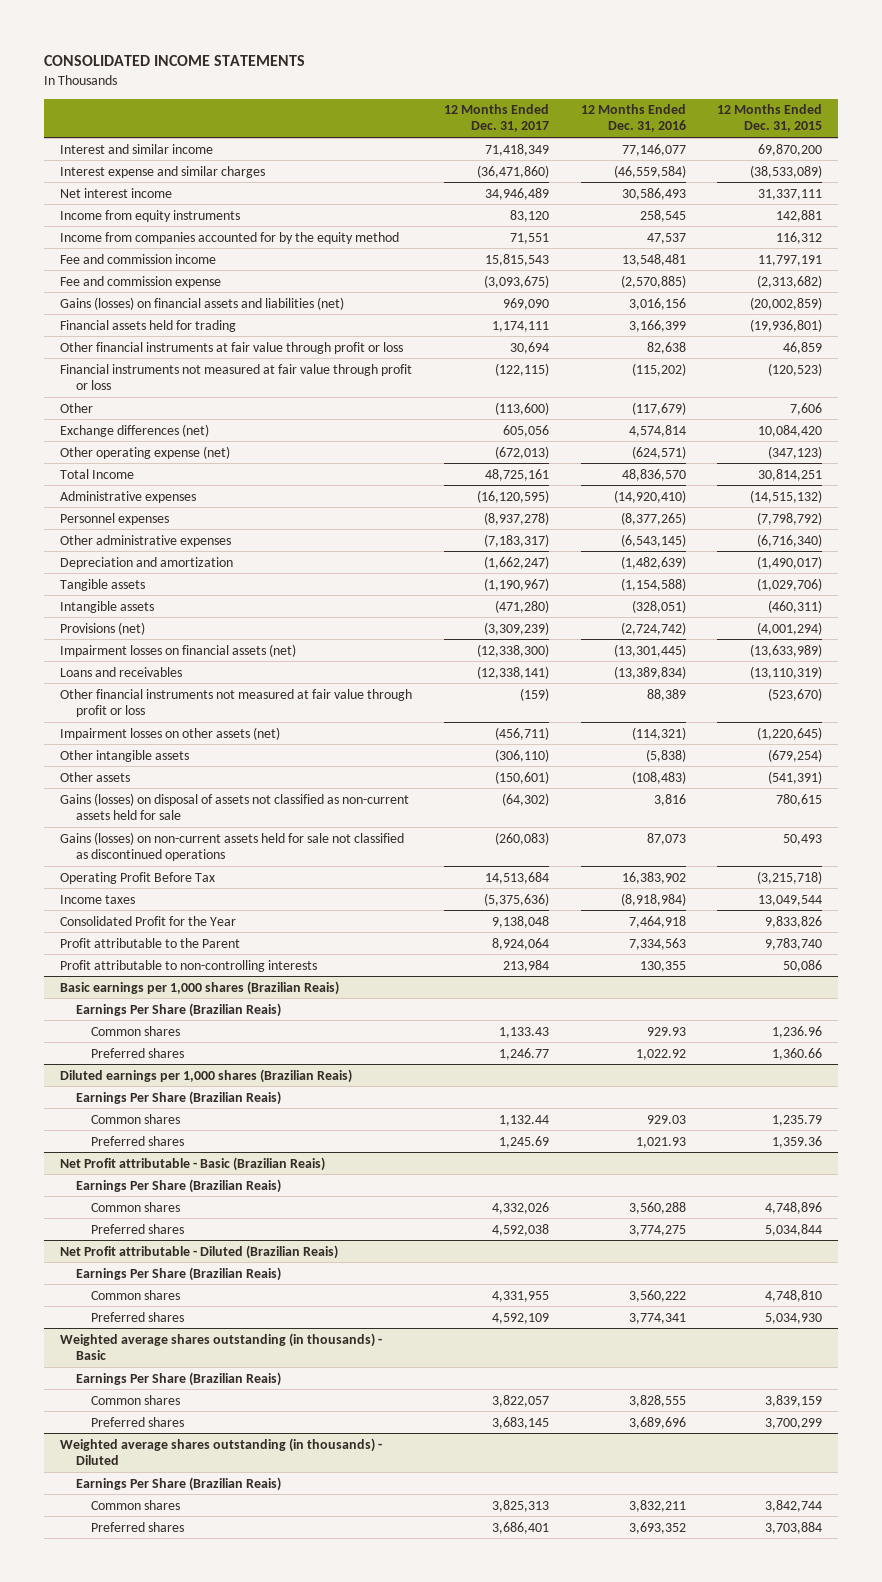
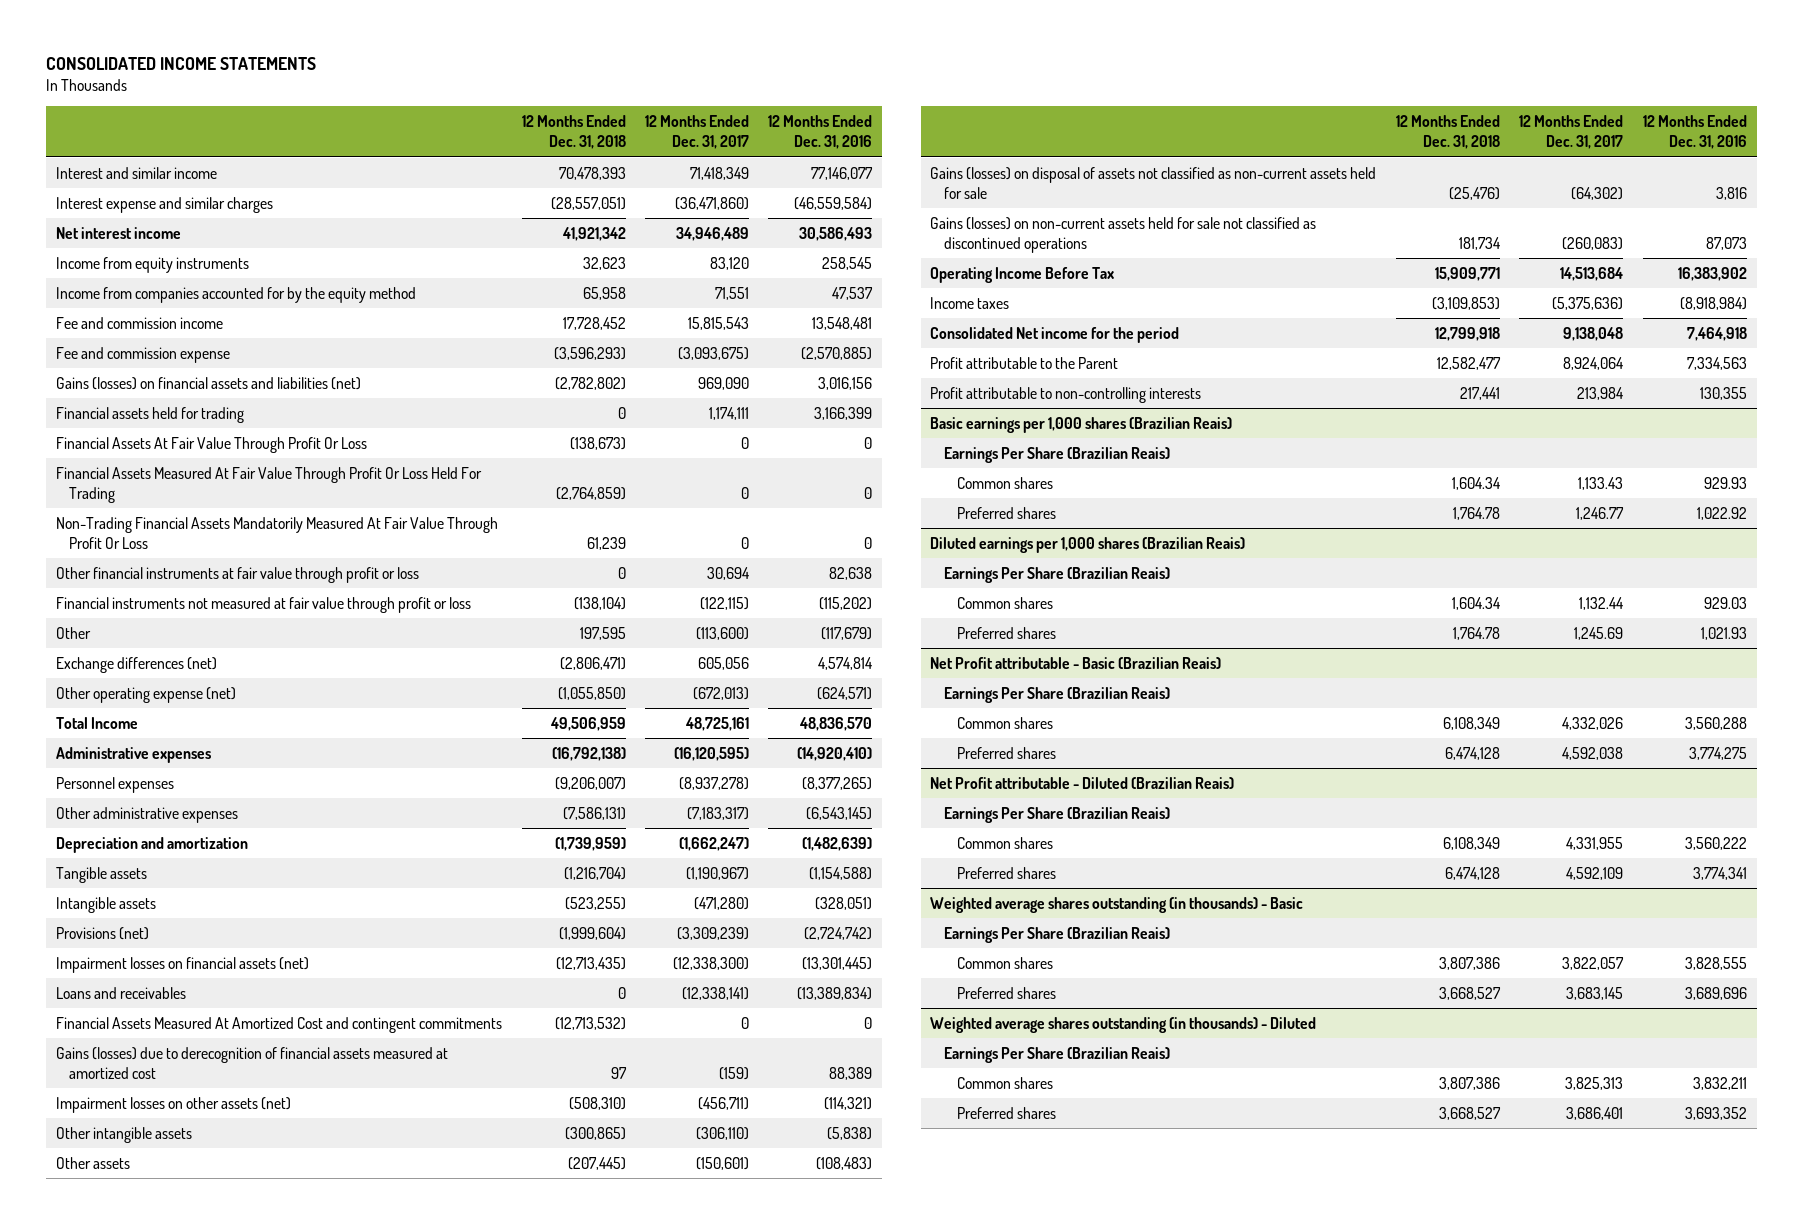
[717,104,823,133] 12 Months Ended Dec. 31, 2015 -> none
none -> [521,115,626,150] 12 Months Ended Dec. 31, 2018
none -> [56,436,368,453] Financial Assets At Fair Value Through Profit Or Loss
none -> [56,466,483,503] Financial Assets Measured At Fair Value Through Profit Or Loss Held For Trading
none -> [56,516,499,549] Non-Trading Financial Assets Mandatorily Measured At Fair Value Through Profit Or Loss
none -> [56,1016,503,1033] Financial Assets Measured At Amortized Cost and contingent commitments
[60,688,413,717] Other financial instruments not measured at fair value through profit or loss -> [56,1046,449,1079] Gains (losses) due to derecognition of financial assets measured at amortized cost
[60,871,216,884] Operating Profit Before Tax -> [930,266,1115,283] Operating Income Before Tax
[60,915,237,926] Consolidated Profit for the Year -> [930,326,1180,343] Consolidated Net income for the period

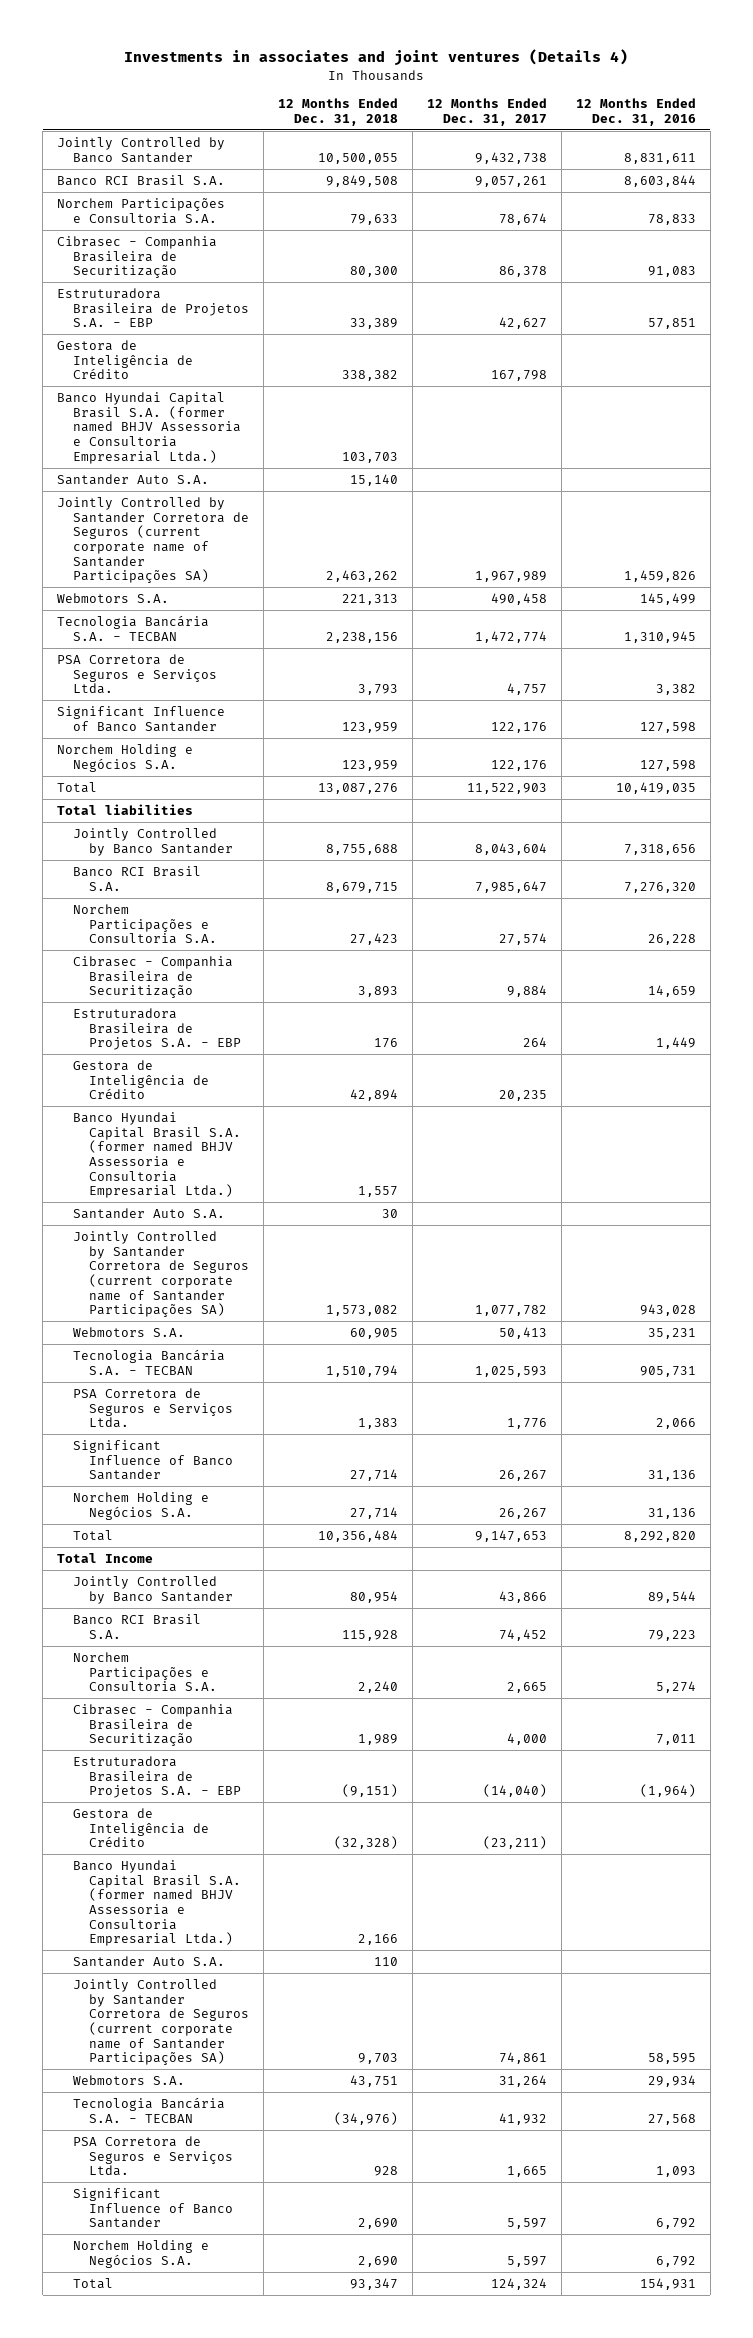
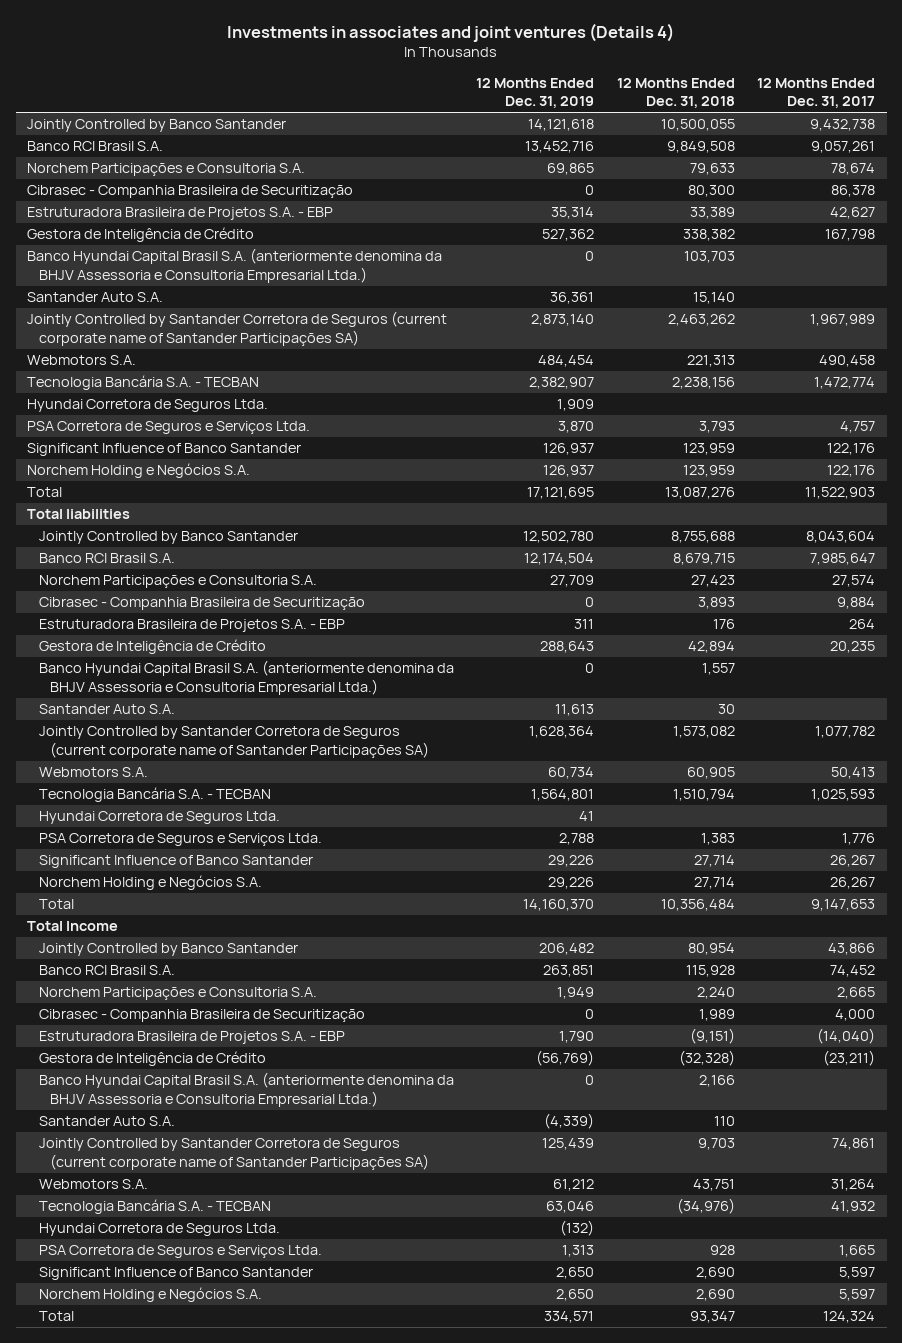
[575,98,696,126] 12 Months Ended Dec. 31, 2016 -> none
none -> [476,77,595,109] 12 Months Ended Dec. 31, 2019
[57,391,241,464] Banco Hyundai Capital Brasil S.A. (former named BHJV Assessoria e Consultoria Empresarial Ltda.) -> [27,248,443,283] Banco Hyundai Capital Brasil S.A. (anteriormente denomina da BHJV Assessoria e Consultoria Empresarial Ltda.)
none -> [27,399,269,413] Hyundai Corretora de Seguros Ltda.
[72,1111,241,1199] Banco Hyundai Capital Brasil S.A. (former named BHJV Assessoria e Consultoria Empresarial Ltda.) -> [38,660,454,695] Banco Hyundai Capital Brasil S.A. (anteriormente denomina da BHJV Assessoria e Consultoria Empresarial Ltda.)
none -> [38,811,280,825] Hyundai Corretora de Seguros Ltda.
[72,1859,241,1947] Banco Hyundai Capital Brasil S.A. (former named BHJV Assessoria e Consultoria Empresarial Ltda.) -> [38,1072,454,1107] Banco Hyundai Capital Brasil S.A. (anteriormente denomina da BHJV Assessoria e Consultoria Empresarial Ltda.)
none -> [38,1223,280,1237] Hyundai Corretora de Seguros Ltda.

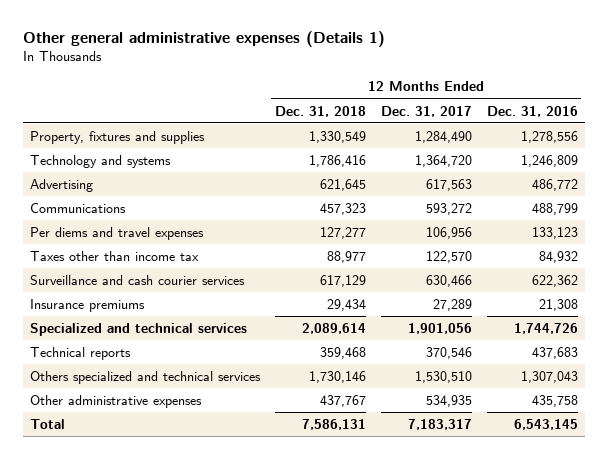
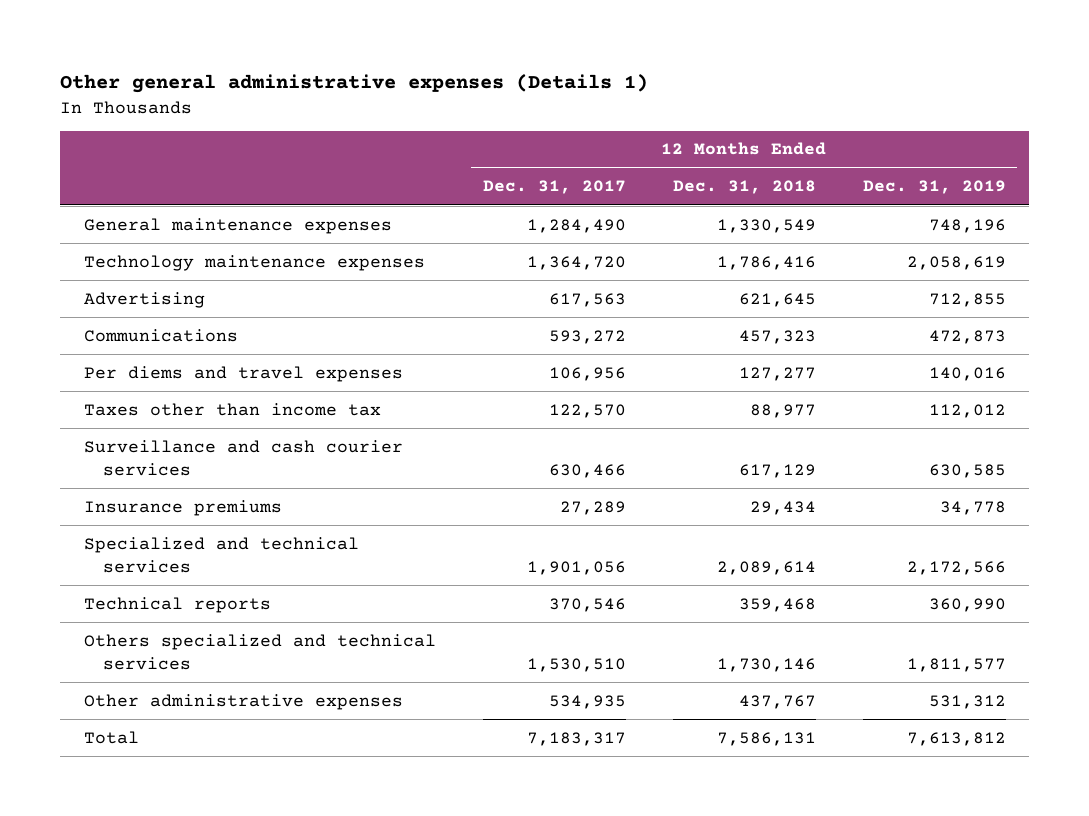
[486,105,578,117] Dec. 31, 2016 -> none
none -> [862,180,1006,195] Dec. 31, 2019
[30,130,206,144] Property, fixtures and supplies -> [83,217,392,234] General maintenance expenses
[30,154,172,168] Technology and systems -> [83,254,425,271] Technology maintenance expenses

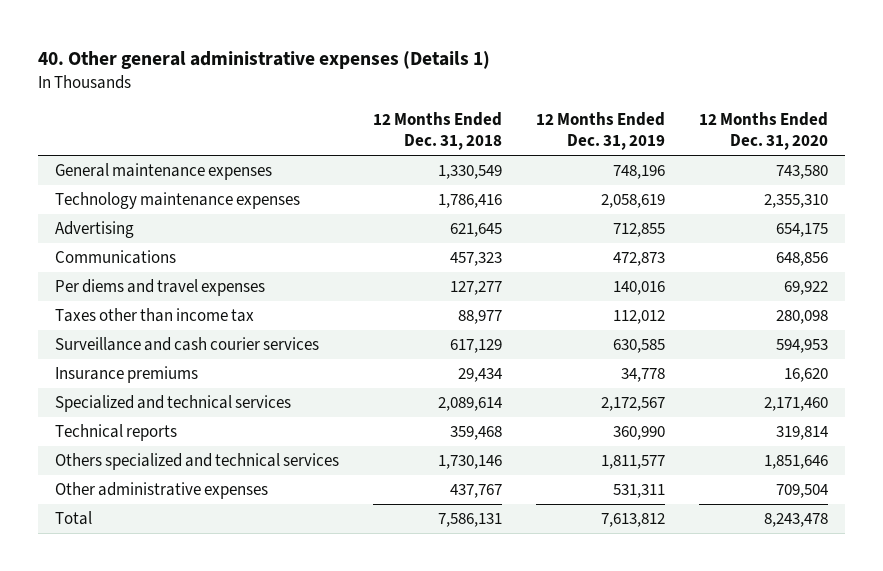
[60,74,649,94] Other general administrative expenses (Details 1) -> [38,50,491,69] 40. Other general administrative expenses (Details 1)
[482,180,626,195] Dec. 31, 2017 -> none
none -> [699,112,829,151] 12 Months Ended Dec. 31, 2020
[906,560,1006,575] 2,172,566 -> [601,397,666,412] 2,172,567
[928,694,1006,709] 531,312 -> [613,484,666,499] 531,311

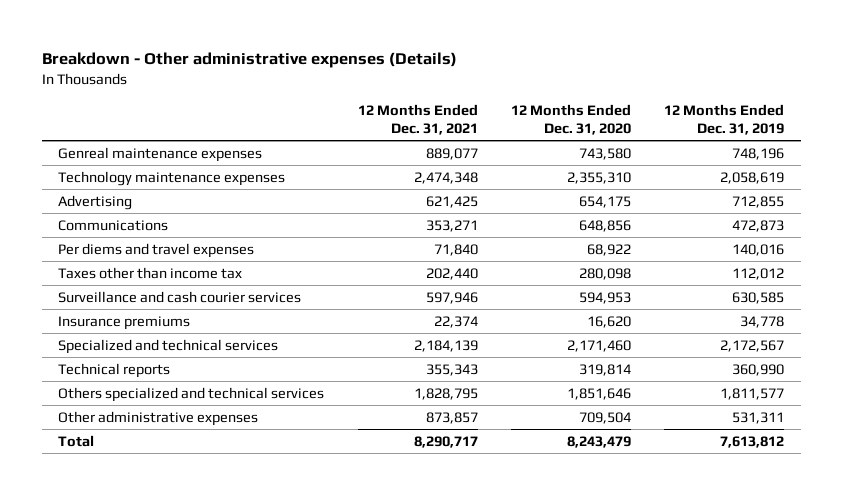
[38,50,491,69] 40. Other general administrative expenses (Details 1) -> [41,52,457,69] Breakdown - Other administrative expenses (Details)
[373,112,503,151] 12 Months Ended Dec. 31, 2018 -> none
none -> [357,104,478,135] 12 Months Ended Dec. 31, 2021
[55,163,273,181] General maintenance expenses -> [58,146,263,162] Genreal maintenance expenses
[784,281,829,296] 69,922 -> [587,243,632,256] 68,922
[764,513,829,528] 8,243,478 -> [567,435,632,448] 8,243,479

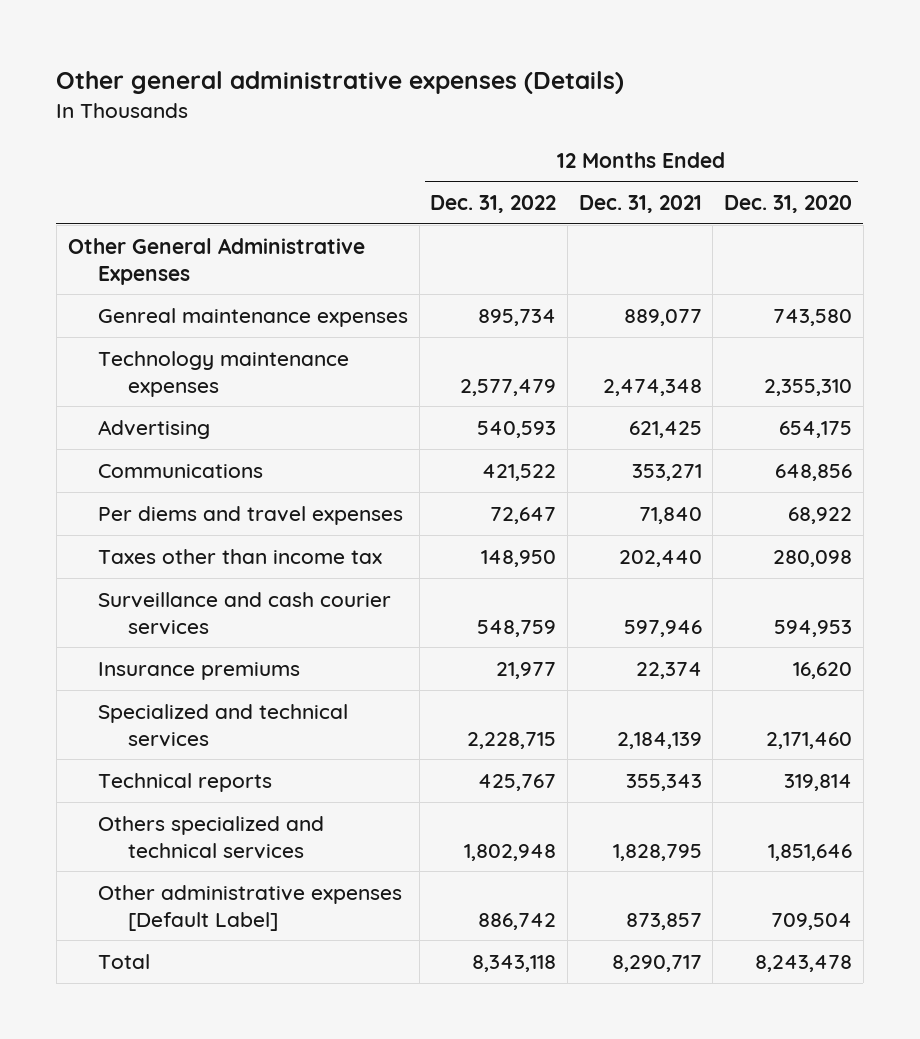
[41,52,457,69] Breakdown - Other administrative expenses (Details) -> [56,71,625,95] Other general administrative expenses (Details)
[664,104,785,135] 12 Months Ended Dec. 31, 2019 -> none
none -> [430,195,557,214] Dec. 31, 2022
none -> [67,237,365,285] Other General Administrative Expenses
[58,410,259,426] Other administrative expenses -> [97,884,402,931] Other administrative expenses [Default Label]
[567,435,632,448] 8,243,479 -> [754,954,852,972] 8,243,478

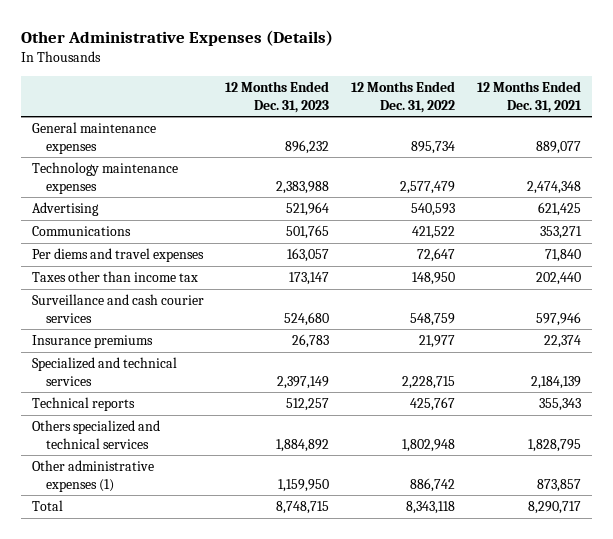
[56,71,625,95] Other general administrative expenses (Details) -> [20,29,333,46] Other Administrative Expenses (Details)
[723,195,852,214] Dec. 31, 2020 -> none
none -> [225,81,330,113] 12 Months Ended Dec. 31, 2023
[67,237,365,285] Other General Administrative Expenses -> none
[97,307,408,327] Genreal maintenance expenses -> [31,122,156,154] General maintenance expenses
[97,884,402,931] Other administrative expenses [Default Label] -> [31,460,154,492] Other administrative expenses (1)

